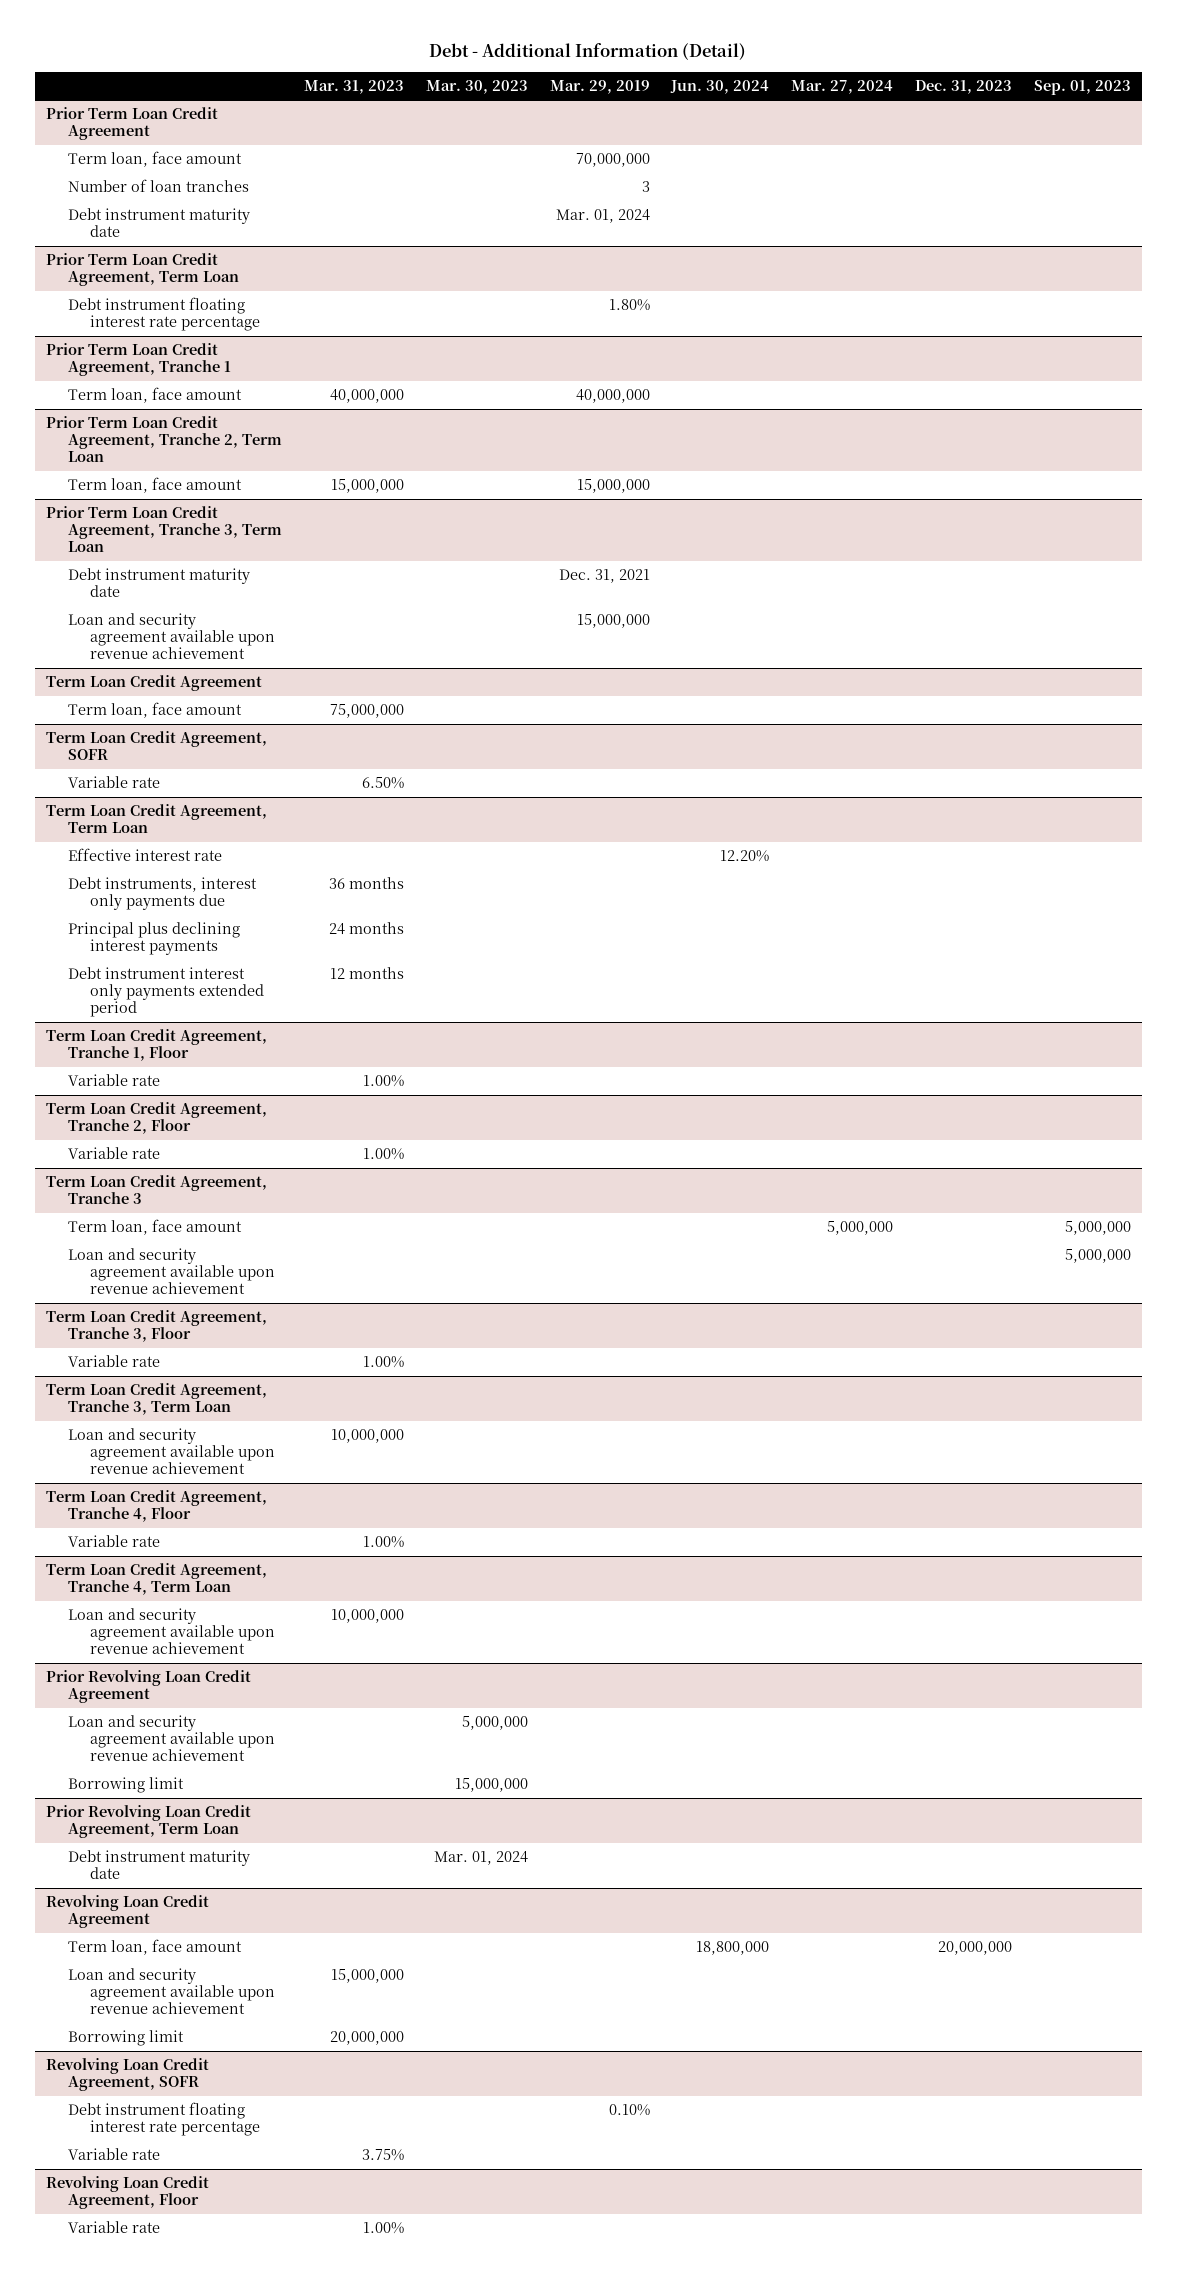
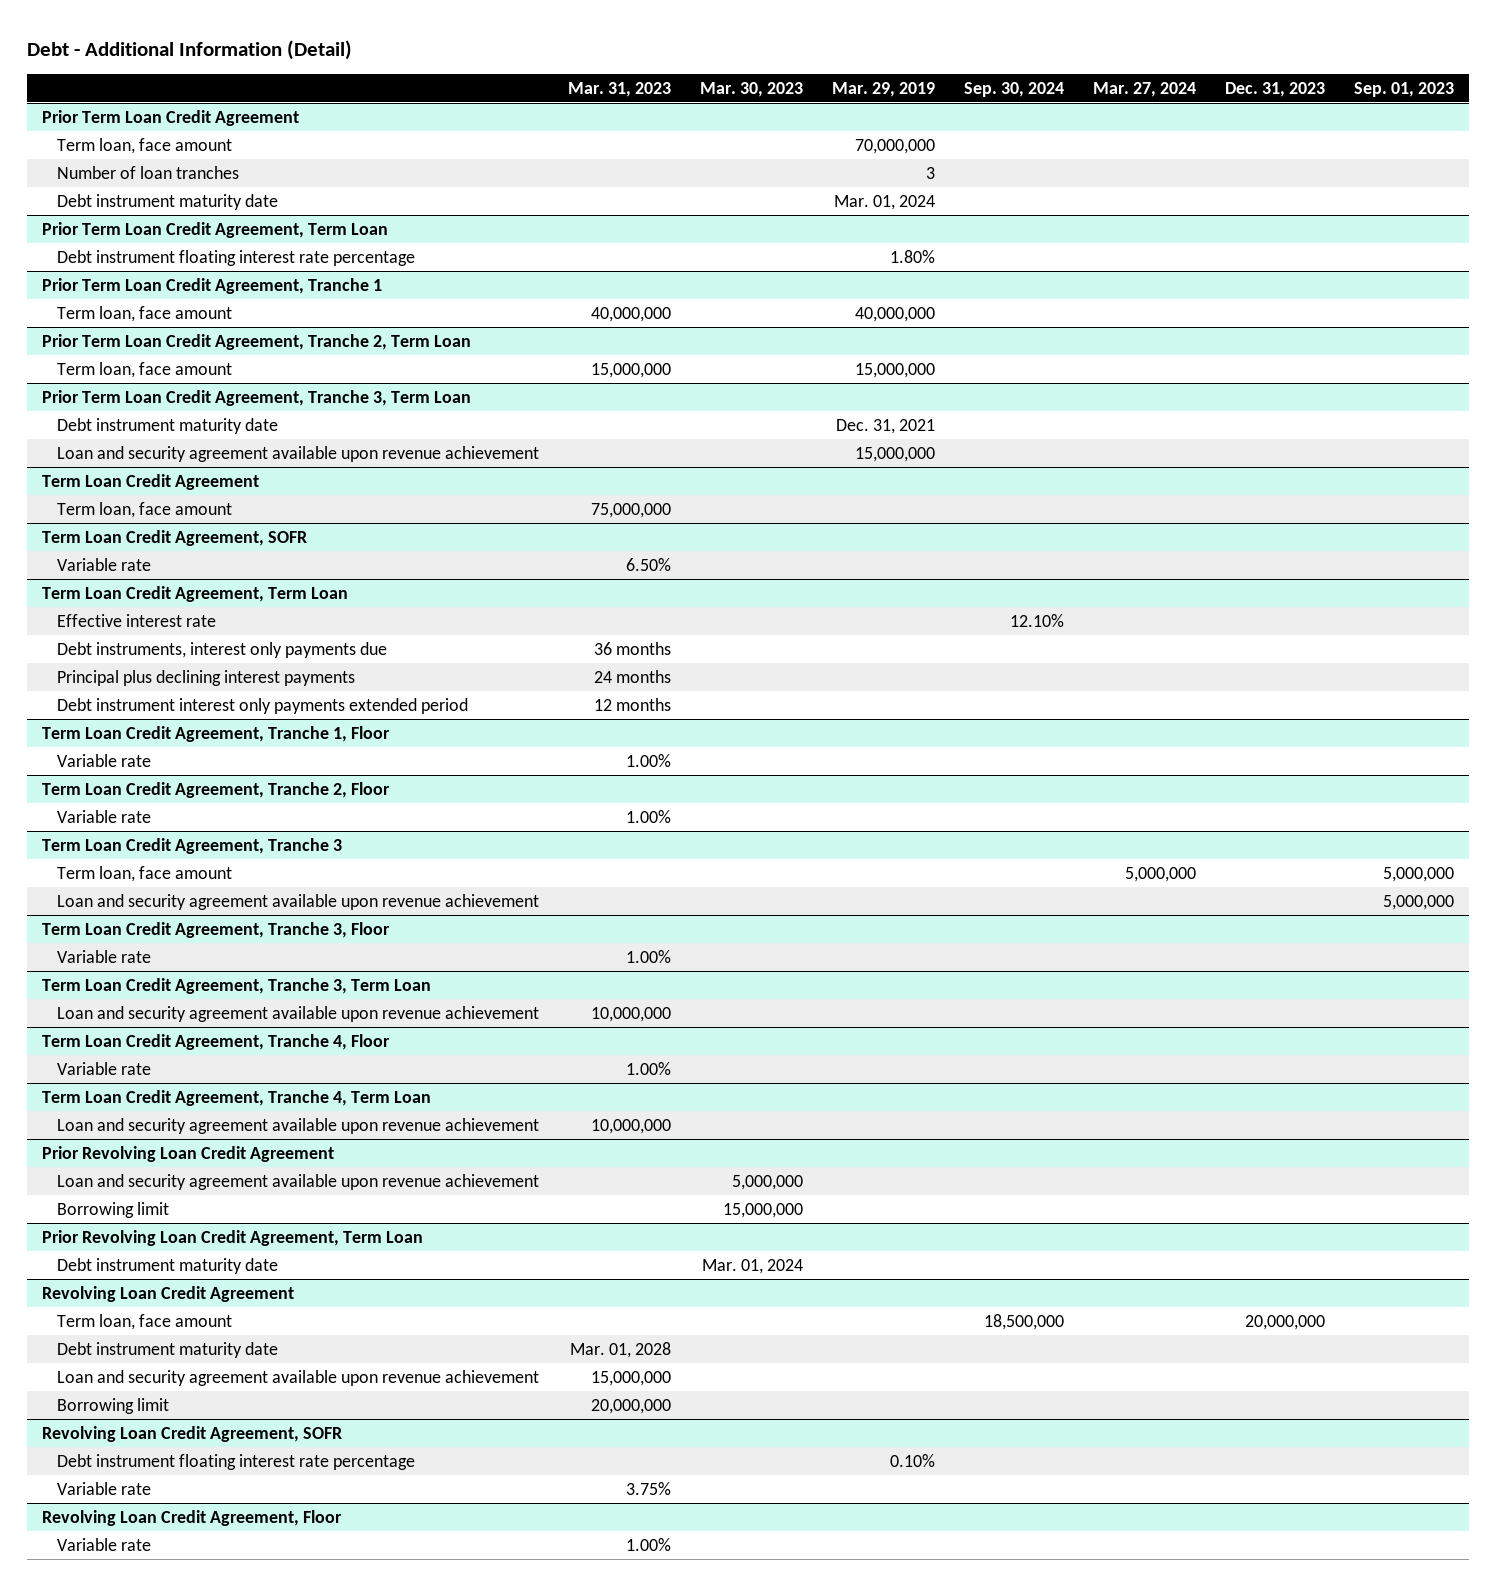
[670,79,770,94] Jun. 30, 2024 -> none
none -> [964,81,1065,97] Sep. 30, 2024
none -> [57,1341,279,1358] Debt instrument maturity date

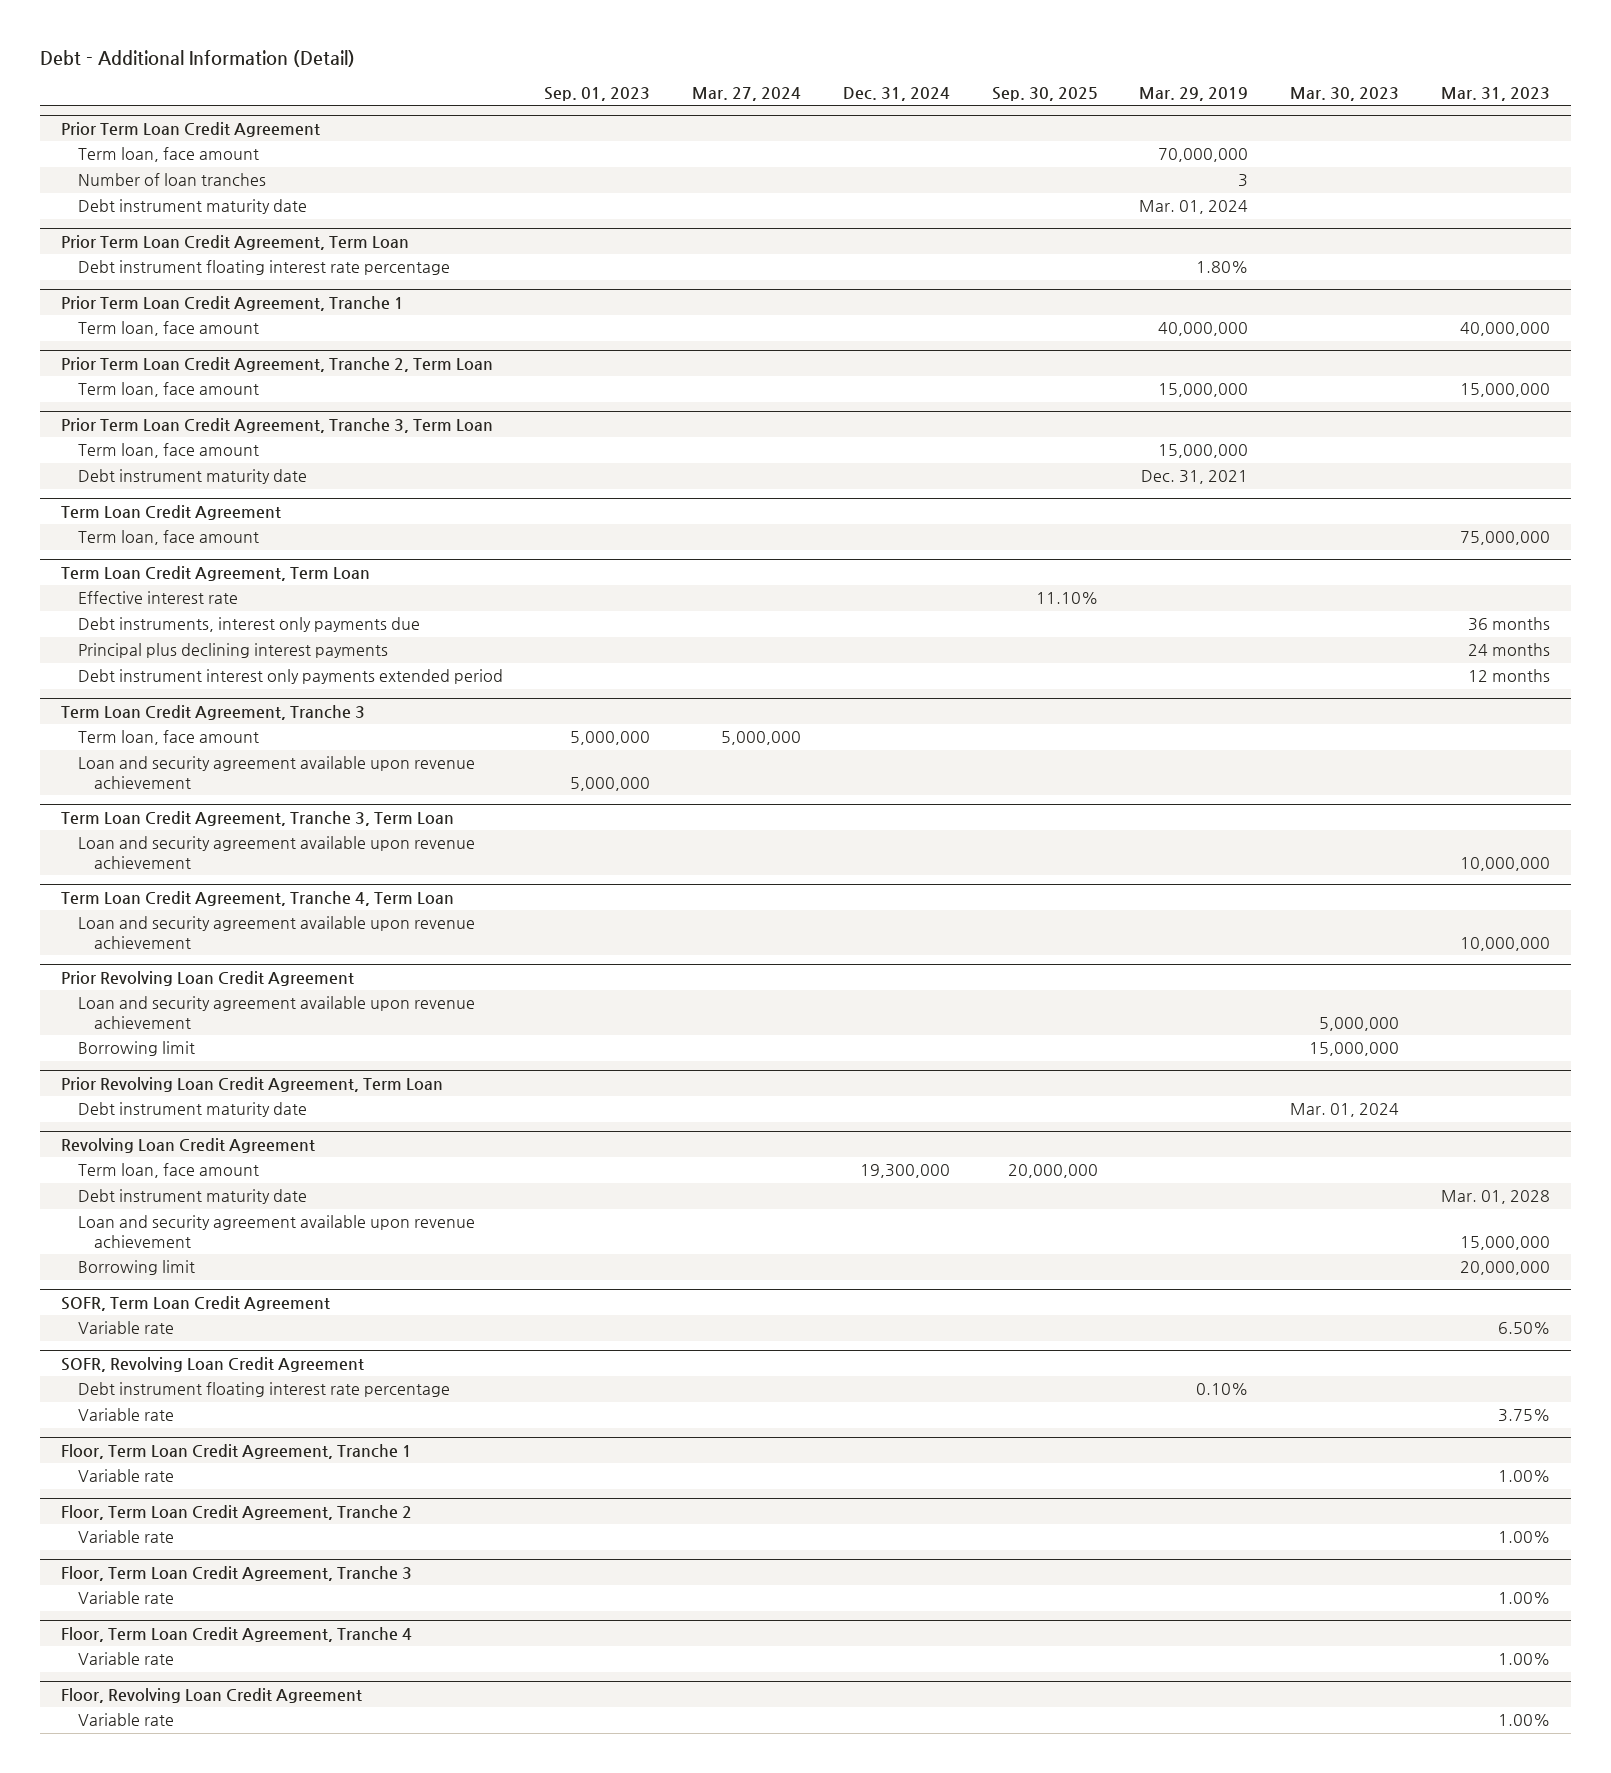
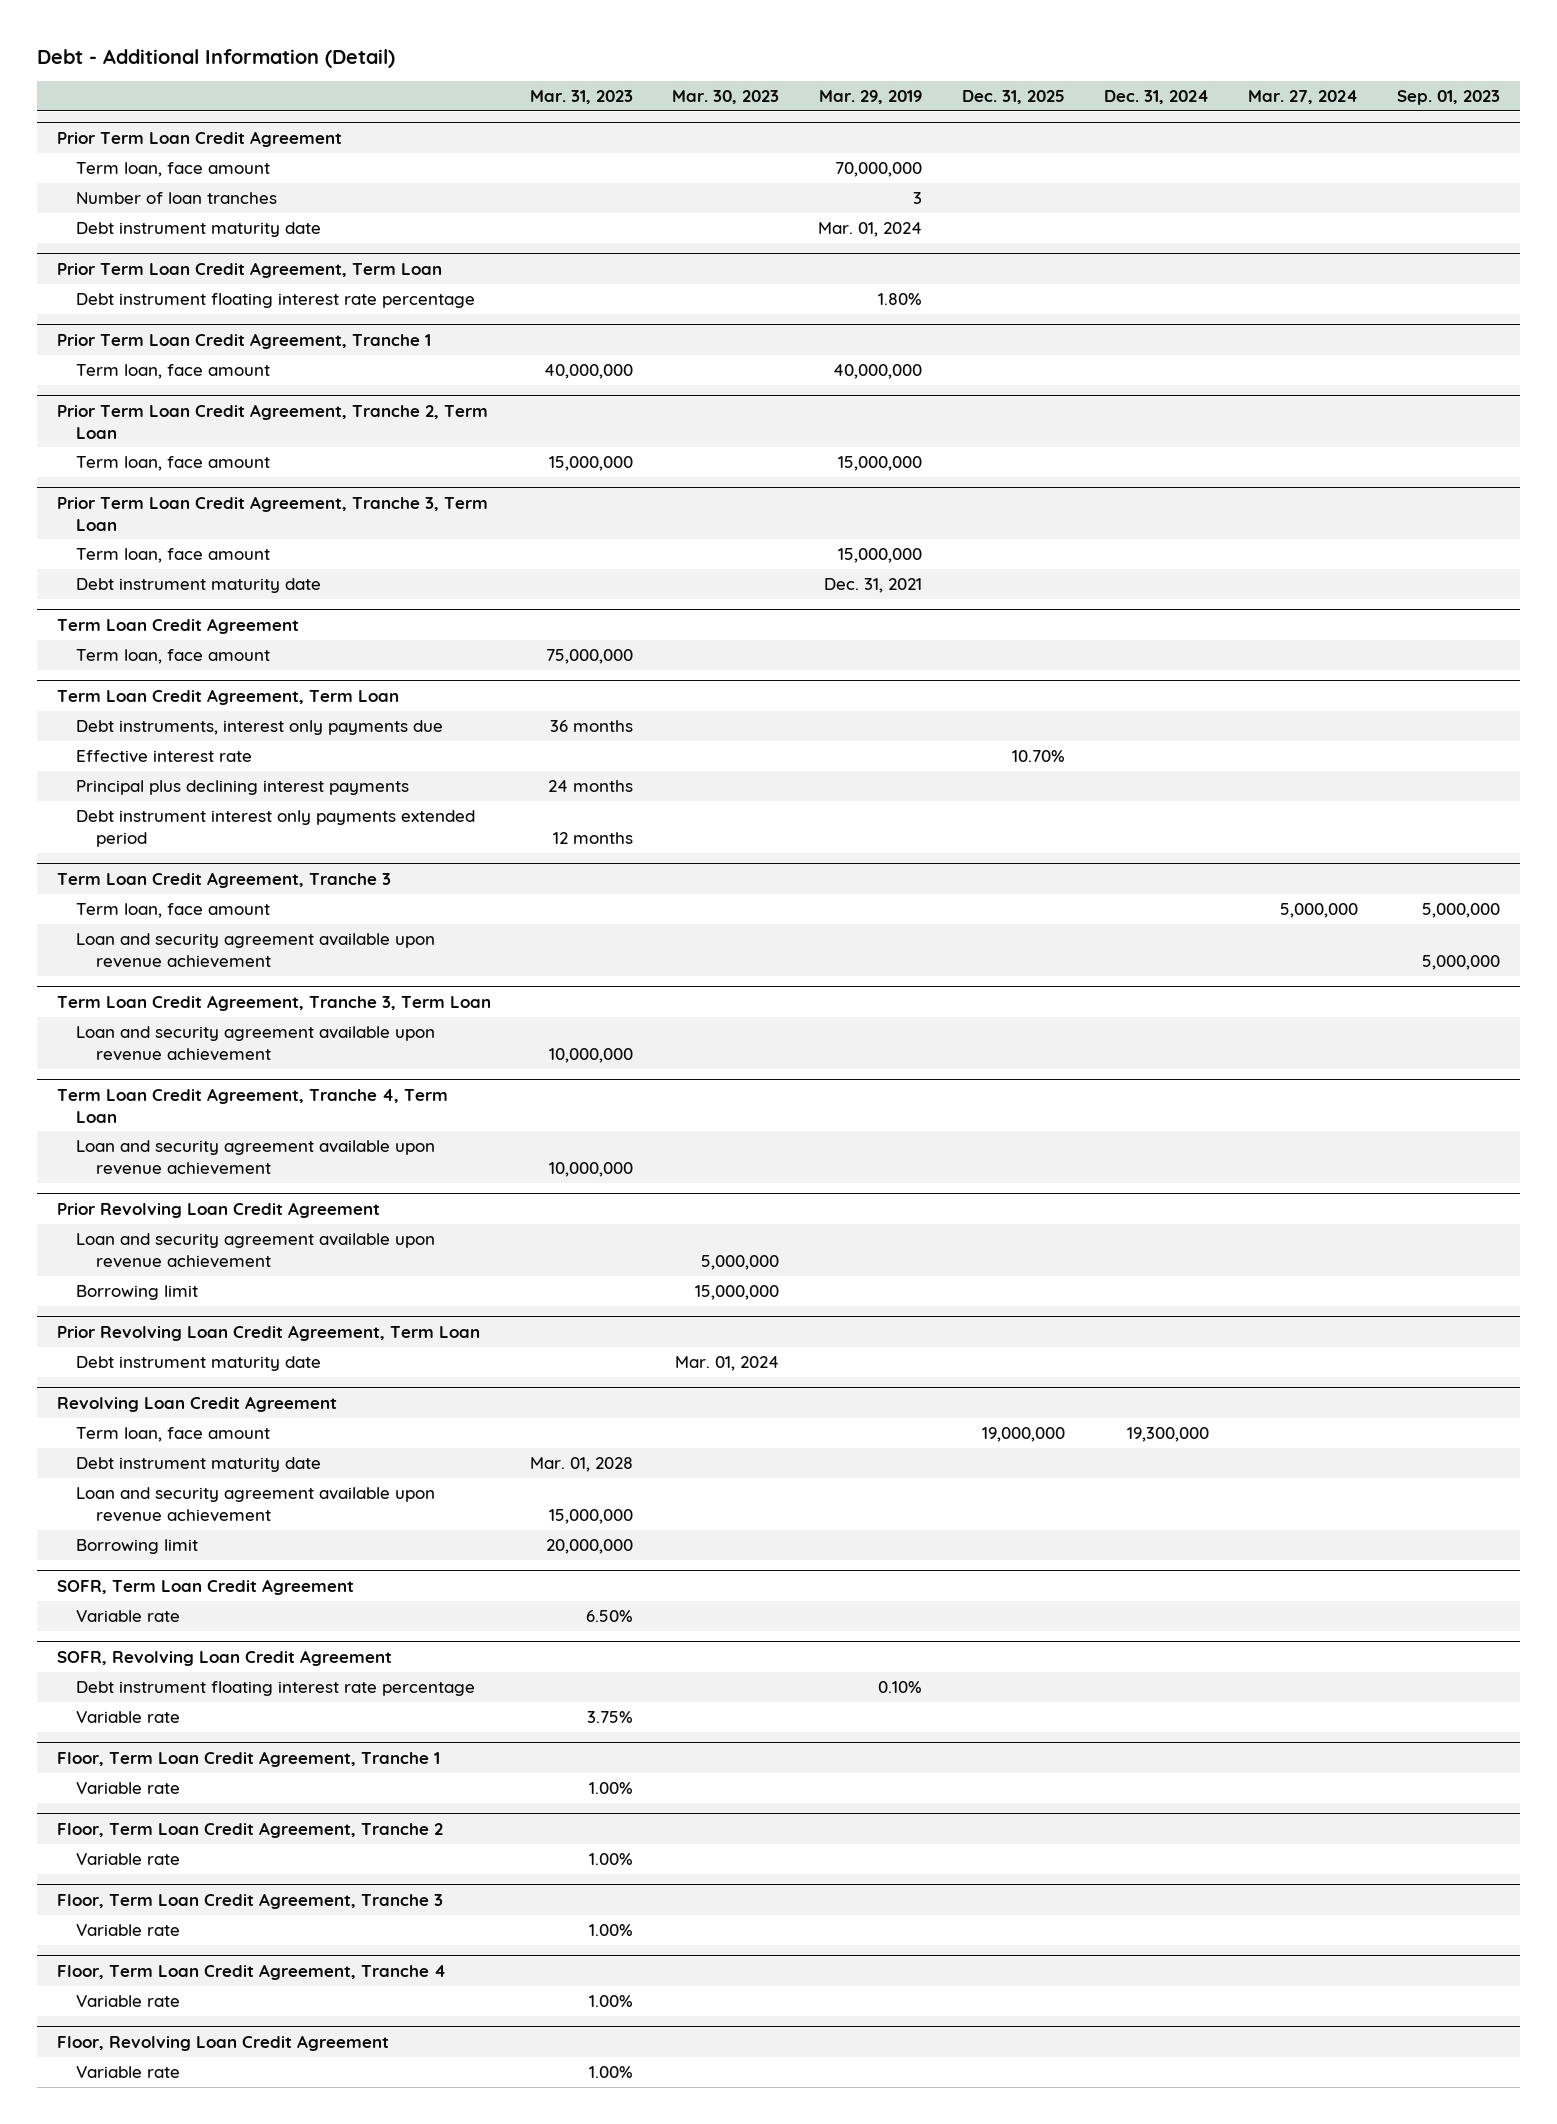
[991,86,1098,101] Sep. 30, 2025 -> none
none -> [961,89,1065,104] Dec. 31, 2025
[77,591,238,605] Effective interest rate -> [76,749,253,763] Effective interest rate

